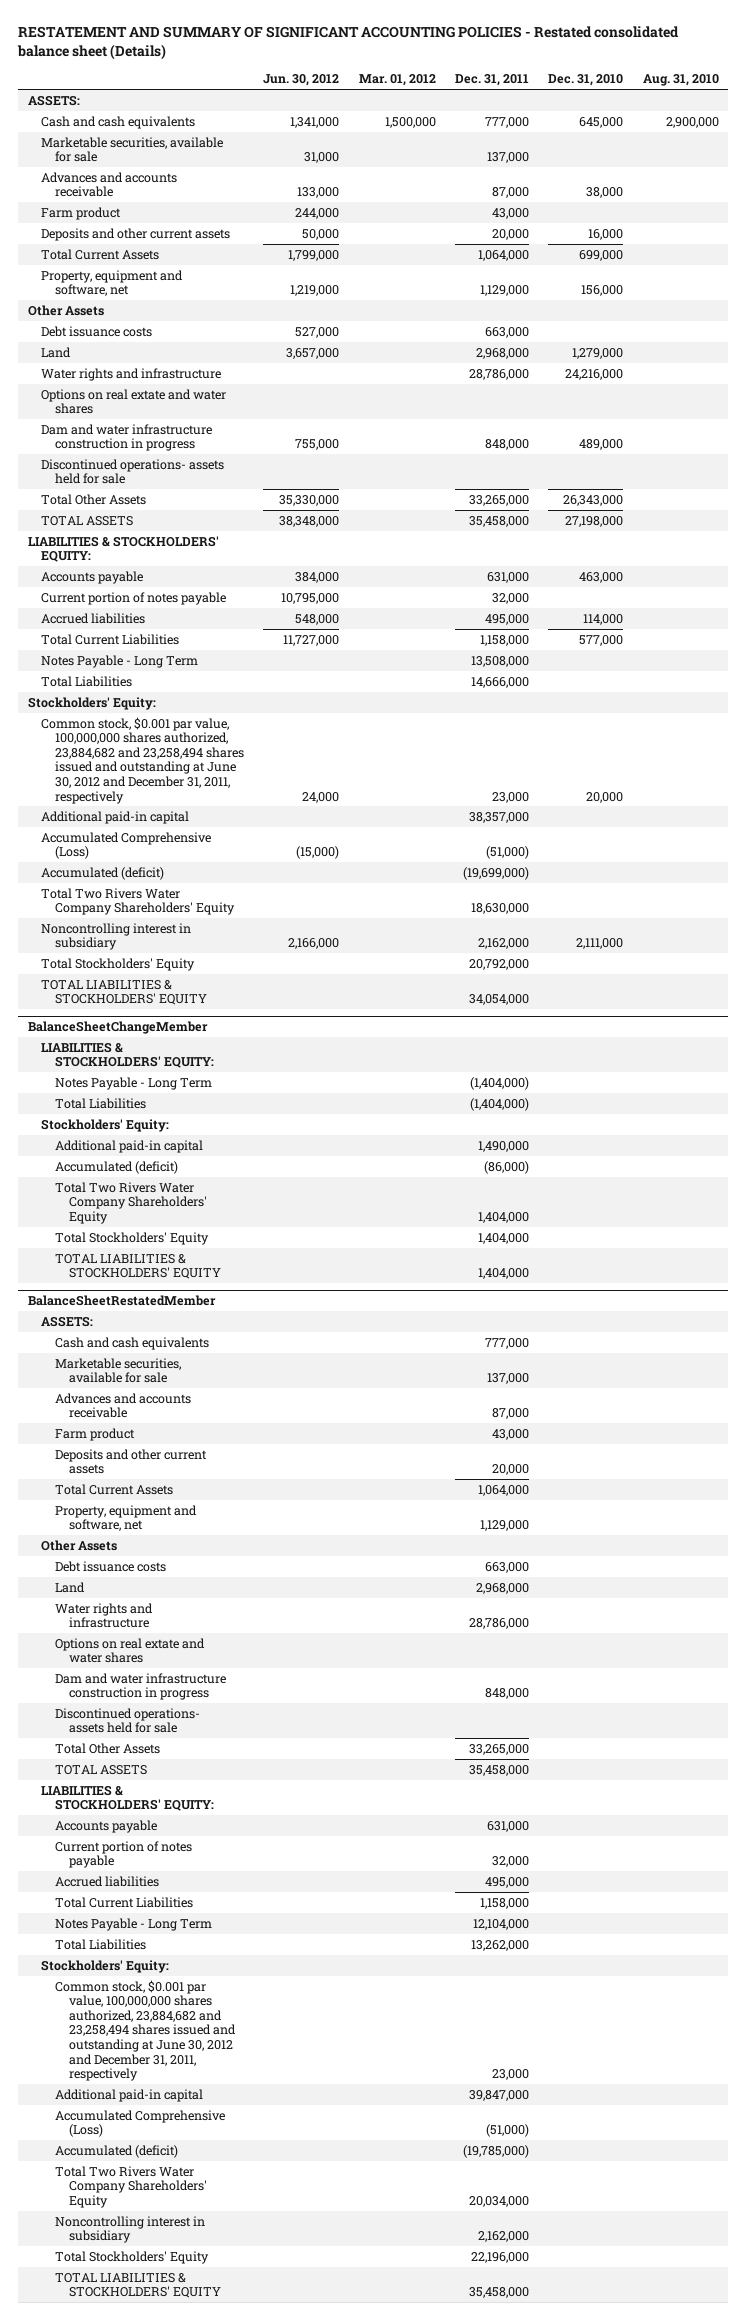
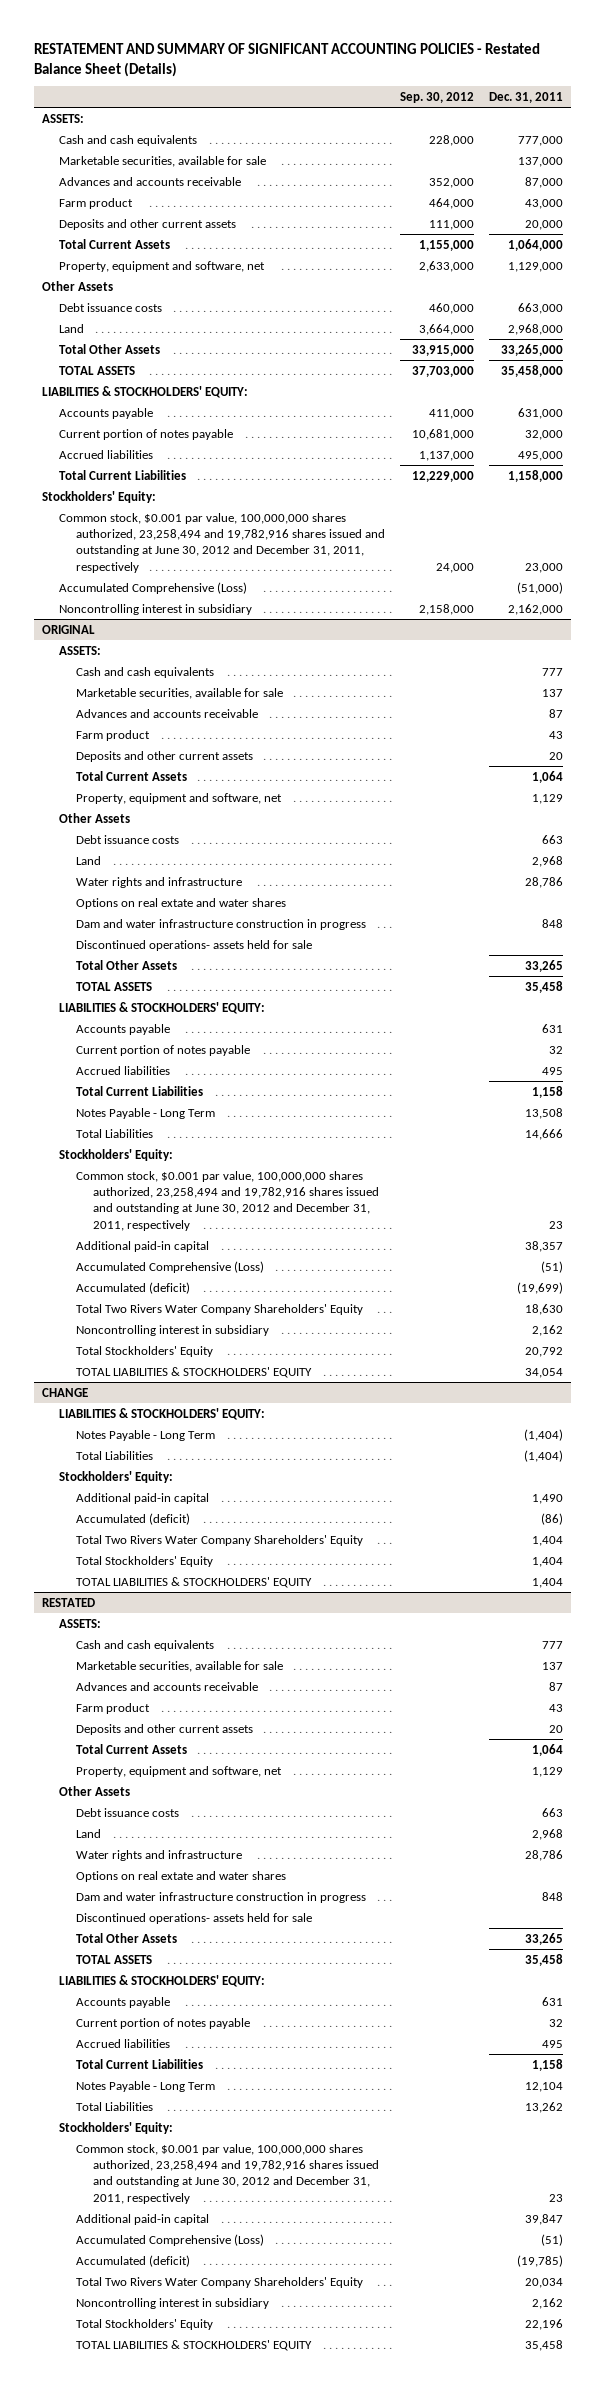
[16,26,679,61] RESTATEMENT AND SUMMARY OF SIGNIFICANT ACCOUNTING POLICIES - Restated consolidated balance sheet (Details) -> [34,43,541,77] RESTATEMENT AND SUMMARY OF SIGNIFICANT ACCOUNTING POLICIES - Restated Balance Sheet (Details)
[263,74,340,87] Jun. 30, 2012 -> none
[358,74,436,87] Mar. 01, 2012 -> none
[548,74,624,87] Dec. 31, 2010 -> none
[642,74,719,87] Aug. 31, 2010 -> none
none -> [400,92,475,104] Sep. 30, 2012
[41,367,222,381] Water rights and infrastructure -> none
[41,388,227,415] Options on real extate and water shares -> none
[41,423,213,452] Dam and water infrastructure construction in progress -> none
[41,458,225,485] Discontinued operations- assets held for sale -> none
[41,654,199,668] Notes Payable - Long Term -> none
[41,675,133,687] Total Liabilities -> none
[41,810,190,824] Additional paid-in capital -> none
[41,716,245,804] Common stock, $0.001 par value, 100,000,000 shares authorized, 23,884,682 and 23,258,494 shares issued and outstanding at June 30, 2012 and December 31, 2011, respectively -> [58,512,385,573] Common stock, $0.001 par value, 100,000,000 shares authorized, 23,258,494 and 19,782,916 shares issued and outstanding at June 30, 2012 and December 31, 2011, respectively
[41,866,165,880] Accumulated (deficit) -> none
[41,887,236,916] Total Two Rivers Water Company Shareholders' Equity -> none
[41,957,196,971] Total Stockholders' Equity -> none
[41,979,208,1006] TOTAL LIABILITIES & STOCKHOLDERS' EQUITY -> none
[27,1021,208,1035] BalanceSheetChangeMember -> none
none -> [42,624,96,634] ORIGINAL
none -> [58,645,101,655] ASSETS:
none -> [75,666,214,678] Cash and cash equivalents
none -> [75,687,283,699] Marketable securities, available for sale
none -> [75,708,258,718] Advances and accounts receivable
none -> [75,729,150,741] Farm product
none -> [75,750,253,762] Deposits and other current assets
none -> [75,770,187,781] Total Current Assets
none -> [75,792,282,804] Property, equipment and software, net
none -> [58,812,130,823] Other Assets
none -> [75,834,179,844] Debt issuance costs
none -> [75,855,101,865] Land
none -> [75,876,242,888] Water rights and infrastructure
none -> [75,897,286,909] Options on real extate and water shares
none -> [75,918,366,930] Dam and water infrastructure construction in progress
none -> [75,939,312,951] Discontinued operations- assets held for sale
none -> [75,959,177,970] Total Other Assets
none -> [75,981,152,991] TOTAL ASSETS
none -> [75,1023,170,1035] Accounts payable
none -> [75,1044,250,1056] Current portion of notes payable
none -> [75,1065,170,1075] Accrued liabilities
none -> [75,1085,203,1096] Total Current Liabilities
[470,1076,530,1090] (1,404,000) -> [525,1107,564,1119] 13,508
[470,1097,530,1111] (1,404,000) -> [525,1128,564,1140] 14,666
[27,1295,216,1307] BalanceSheetRestatedMember -> none
none -> [75,1170,379,1231] Common stock, $0.001 par value, 100,000,000 shares authorized, 23,258,494 and 19,782,916 shares issued and outstanding at June 30, 2012 and December 31, 2011, respectively
[478,1140,530,1152] 1,490,000 -> [525,1240,564,1252] 38,357
none -> [75,1260,264,1273] Accumulated Comprehensive (Loss)
[484,1160,530,1174] (86,000) -> [517,1281,564,1294] (19,699)
[478,1211,530,1223] 1,404,000 -> [525,1303,564,1315] 18,630
none -> [75,1324,269,1336] Noncontrolling interest in subsidiary
[478,1232,530,1244] 1,404,000 -> [525,1346,564,1357] 20,792
[478,1268,530,1280] 1,404,000 -> [525,1367,564,1378] 34,054
none -> [42,1387,89,1397] CHANGE
none -> [58,1407,265,1420] LIABILITIES & STOCKHOLDERS' EQUITY:
none -> [75,1429,215,1441] Notes Payable - Long Term
none -> [75,1450,153,1460] Total Liabilities
none -> [58,1470,173,1483] Stockholders' Equity:
none -> [75,1492,209,1504] Additional paid-in capital
none -> [75,1512,190,1525] Accumulated (deficit)
none -> [75,1534,363,1546] Total Two Rivers Water Company Shareholders' Equity
none -> [75,1555,213,1567] Total Stockholders' Equity
none -> [75,1576,312,1588] TOTAL LIABILITIES & STOCKHOLDERS' EQUITY
none -> [42,1597,96,1607] RESTATED
[485,1337,530,1349] 777,000 -> [542,1640,564,1649] 777
[487,1373,530,1385] 137,000 -> [542,1661,564,1670] 137
[492,1408,530,1420] 87,000 -> [549,1681,564,1691] 87
[492,1428,530,1440] 43,000 -> [549,1703,564,1712] 43
[492,1464,530,1476] 20,000 -> [549,1724,564,1733] 20
[478,1484,530,1496] 1,064,000 -> [532,1743,564,1756] 1,064
[480,1520,530,1532] 1,129,000 -> [532,1766,564,1777] 1,129
[485,1561,530,1573] 663,000 -> [542,1807,564,1817] 663
[476,1582,530,1594] 2,968,000 -> [532,1828,564,1840] 2,968
[469,1618,530,1630] 28,786,000 -> [525,1849,564,1861] 28,786
[485,1688,530,1700] 848,000 -> [542,1891,564,1901] 848
[469,1743,530,1755] 33,265,000 -> [525,1932,564,1945] 33,265
[469,1764,530,1776] 35,458,000 -> [525,1953,564,1966] 35,458
[487,1820,530,1832] 631,000 -> [542,1996,564,2006] 631
[492,1856,530,1868] 32,000 -> [549,2018,564,2027] 32
[485,1876,530,1888] 495,000 -> [542,2039,564,2048] 495
[480,1897,530,1909] 1,158,000 -> [532,2058,564,2071] 1,158
[473,1918,530,1930] 12,104,000 -> [525,2081,564,2092] 12,104
[471,1939,530,1951] 13,262,000 -> [525,2101,564,2113] 13,262
[55,1979,236,2082] Common stock, $0.001 par value, 100,000,000 shares authorized, 23,884,682 and 23,258,494 shares issued and outstanding at June 30, 2012 and December 31, 2011, respectively -> [75,2143,379,2204] Common stock, $0.001 par value, 100,000,000 shares authorized, 23,258,494 and 19,782,916 shares issued and outstanding at June 30, 2012 and December 31, 2011, respectively
[492,2069,530,2081] 23,000 -> [549,2193,564,2202] 23
[469,2089,530,2101] 39,847,000 -> [525,2213,564,2225] 39,847
[486,2124,530,2138] (51,000) -> [541,2233,564,2246] (51)
[463,2144,530,2158] (19,785,000) -> [517,2254,564,2267] (19,785)
[469,2195,530,2207] 20,034,000 -> [525,2277,564,2288] 20,034
[478,2231,530,2243] 2,162,000 -> [532,2297,564,2309] 2,162
[471,2251,530,2263] 22,196,000 -> [525,2318,564,2330] 22,196
[469,2287,530,2299] 35,458,000 -> [525,2339,564,2351] 35,458

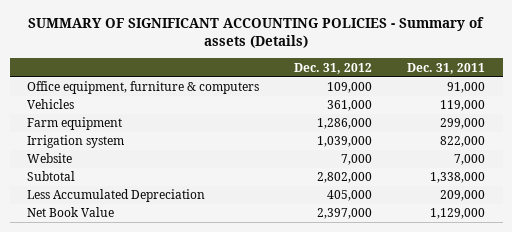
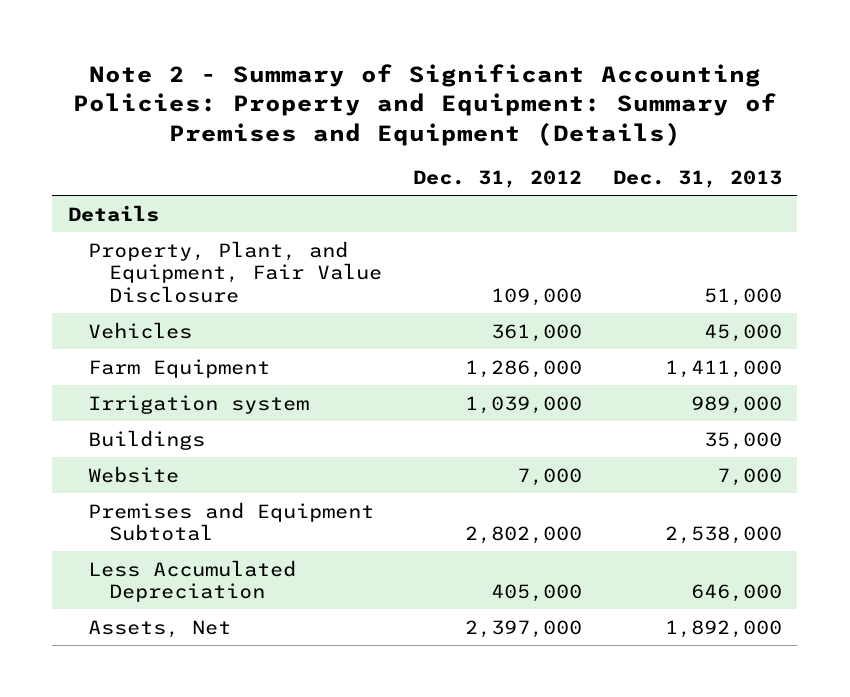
[28,17,485,49] SUMMARY OF SIGNIFICANT ACCOUNTING POLICIES - Summary of assets (Details) -> [72,63,777,146] Note 2 - Summary of Significant Accounting Policies: Property and Equipment: Summary of Premises and Equipment (Details)
[407,62,486,74] Dec. 31, 2011 -> none
none -> [612,170,782,189] Dec. 31, 2013
none -> [67,204,159,222] Details
[27,81,260,95] Office equipment, furniture & computers -> [88,240,382,303] Property, Plant, and Equipment, Fair Value Disclosure
[27,117,123,131] Farm equipment -> [88,358,271,378] Farm Equipment
none -> [88,429,206,450] Buildings
[27,171,76,182] Subtotal -> [88,501,375,542] Premises and Equipment Subtotal
[27,207,115,218] Net Book Value -> [88,619,232,638] Assets, Net

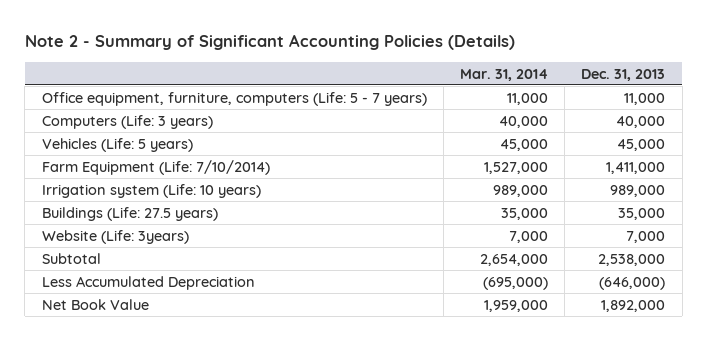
[72,63,777,146] Note 2 - Summary of Significant Accounting Policies: Property and Equipment: Summary of Premises and Equipment (Details) -> [24,34,515,51] Note 2 - Summary of Significant Accounting Policies (Details)
[412,170,582,189] Dec. 31, 2012 -> none
none -> [459,68,548,81] Mar. 31, 2014
[67,204,159,222] Details -> none
[88,240,382,303] Property, Plant, and Equipment, Fair Value Disclosure -> none
none -> [41,91,427,106] Office equipment, furniture, computers (Life: 5 - 7 years)
none -> [41,114,213,129] Computers (Life: 3 years)
[88,321,193,339] Vehicles -> [41,137,193,152] Vehicles (Life: 5 years)
[88,358,271,378] Farm Equipment -> [41,159,270,175] Farm Equipment (Life: 7/10/2014)
[88,394,310,414] Irrigation system -> [41,183,261,198] Irrigation system (Life: 10 years)
[88,429,206,450] Buildings -> [41,206,218,221] Buildings (Life: 27.5 years)
[88,465,180,483] Website -> [41,229,189,244] Website (Life: 3years)
[88,501,375,542] Premises and Equipment Subtotal -> [41,252,101,264] Subtotal
[690,584,782,603] 646,000 -> [599,276,666,290] (646,000)
[88,619,232,638] Assets, Net -> [41,298,149,310] Net Book Value

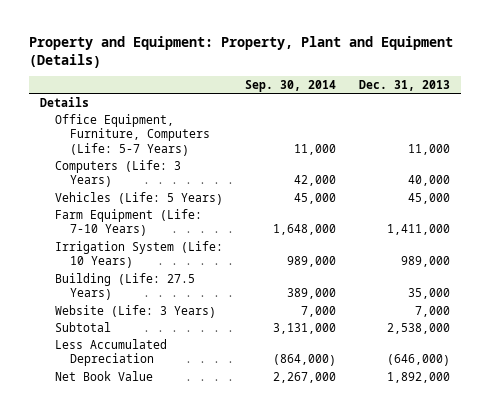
[24,34,515,51] Note 2 - Summary of Significant Accounting Policies (Details) -> [28,35,453,68] Property and Equipment: Property, Plant and Equipment (Details)
[459,68,548,81] Mar. 31, 2014 -> none
none -> [245,80,337,93] Sep. 30, 2014
none -> [39,96,89,107] Details
[41,91,427,106] Office equipment, furniture, computers (Life: 5 - 7 years) -> [54,113,210,156] Office Equipment, Furniture, Computers (Life: 5-7 Years)
[41,114,213,129] Computers (Life: 3 years) -> [54,159,181,188] Computers (Life: 3 Years)
[41,137,193,152] Vehicles (Life: 5 years) -> [54,191,223,205] Vehicles (Life: 5 Years)
[41,159,270,175] Farm Equipment (Life: 7/10/2014) -> [54,208,202,237] Farm Equipment (Life: 7-10 Years)
[41,183,261,198] Irrigation system (Life: 10 years) -> [54,240,223,269] Irrigation System (Life: 10 Years)
[41,206,218,221] Buildings (Life: 27.5 years) -> [54,272,195,301] Building (Life: 27.5 Years)
[41,229,189,244] Website (Life: 3years) -> [54,304,216,318] Website (Life: 3 Years)

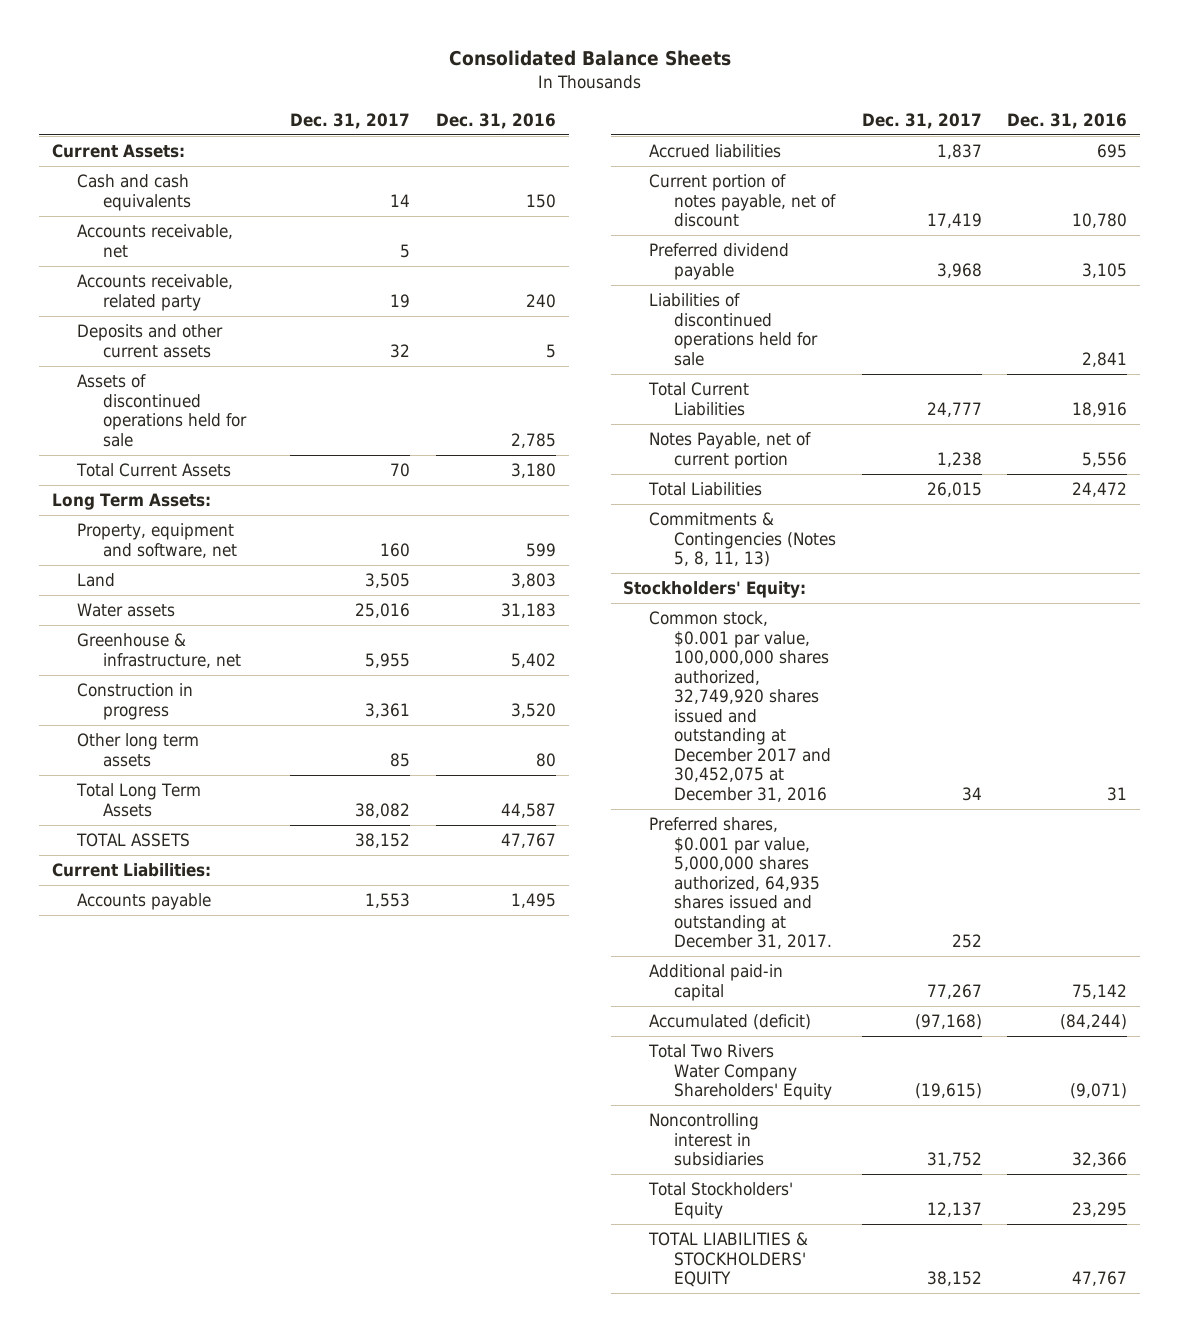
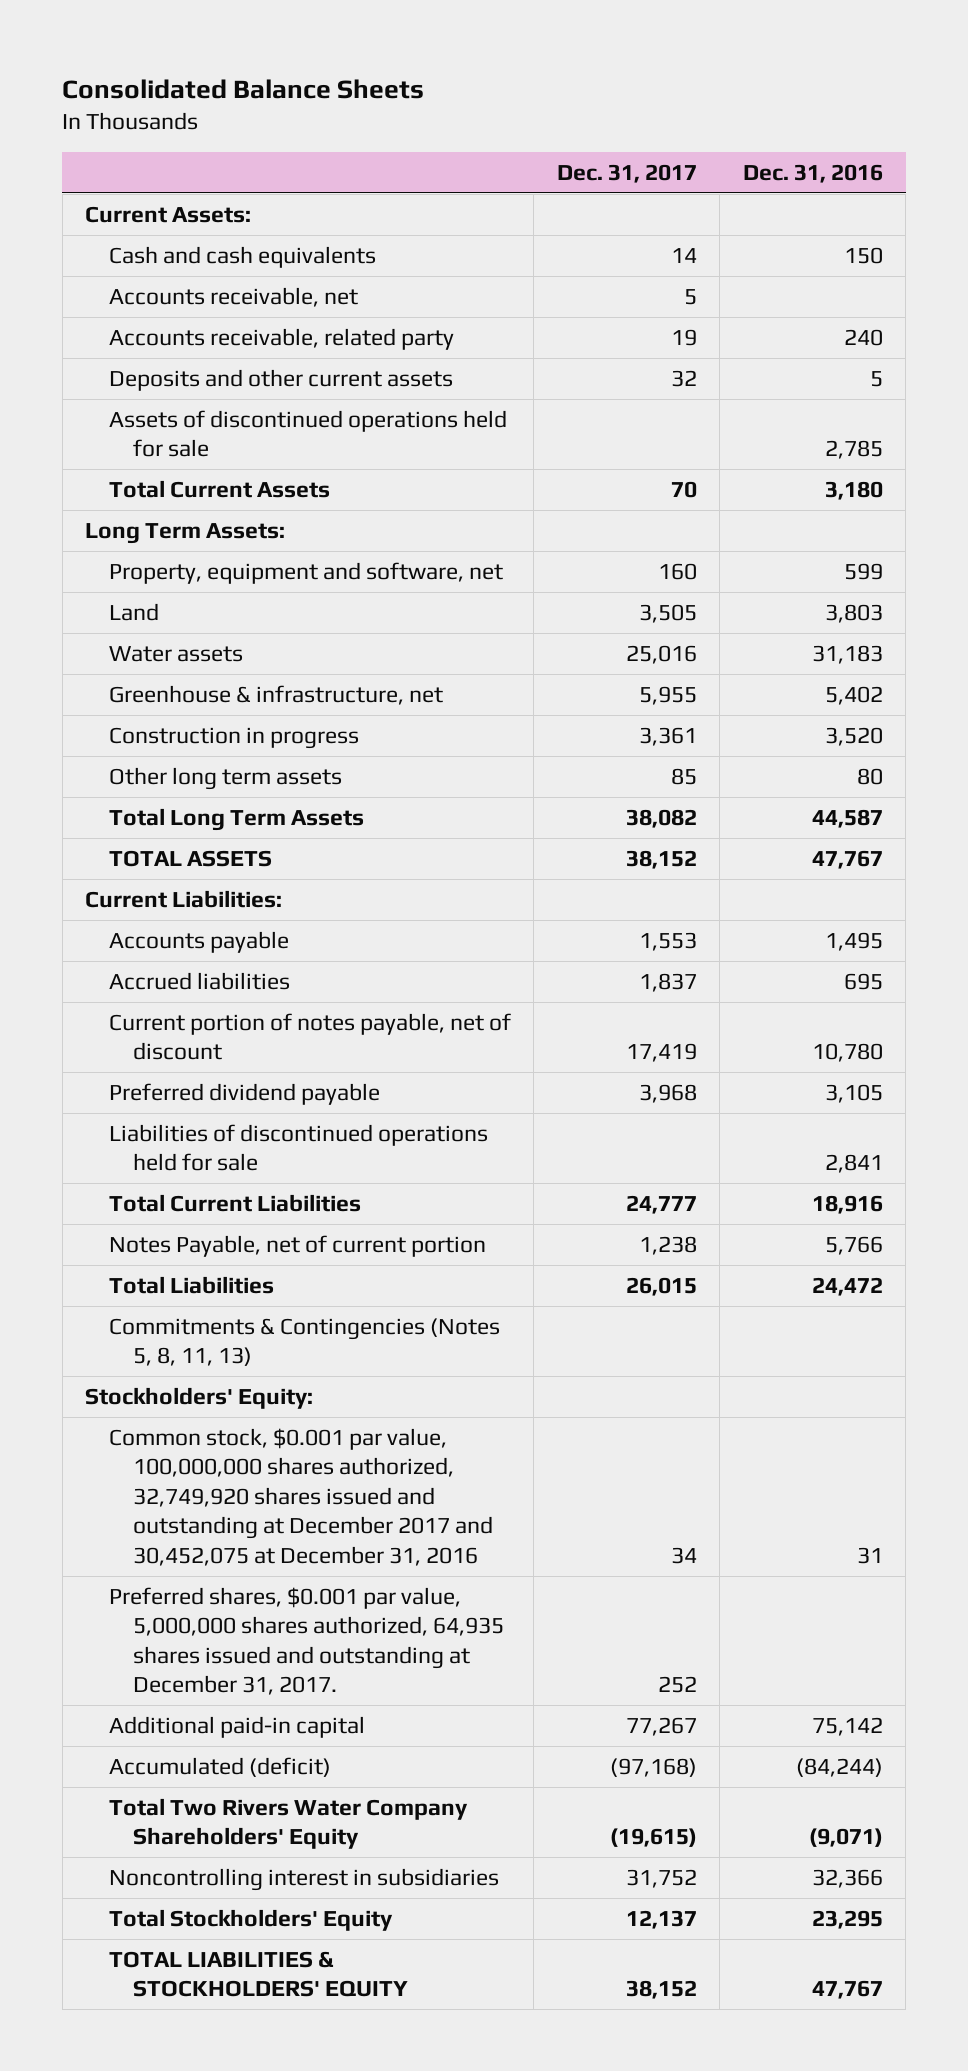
[1082,451,1128,467] 5,556 -> [824,1235,883,1255] 5,766

